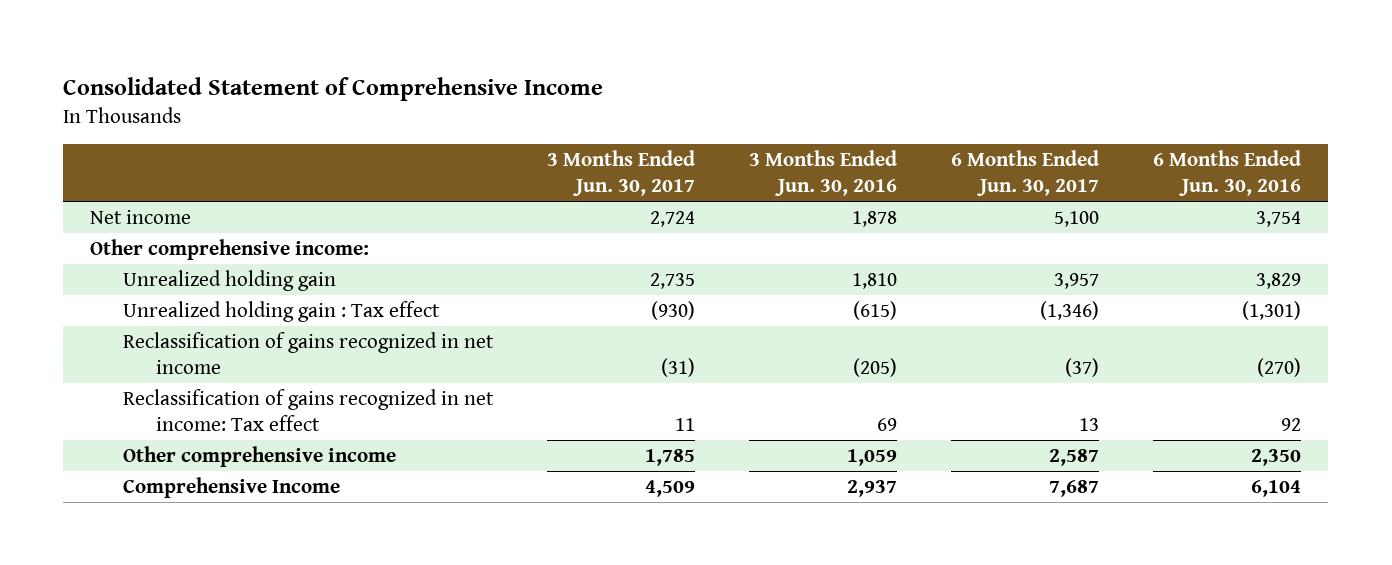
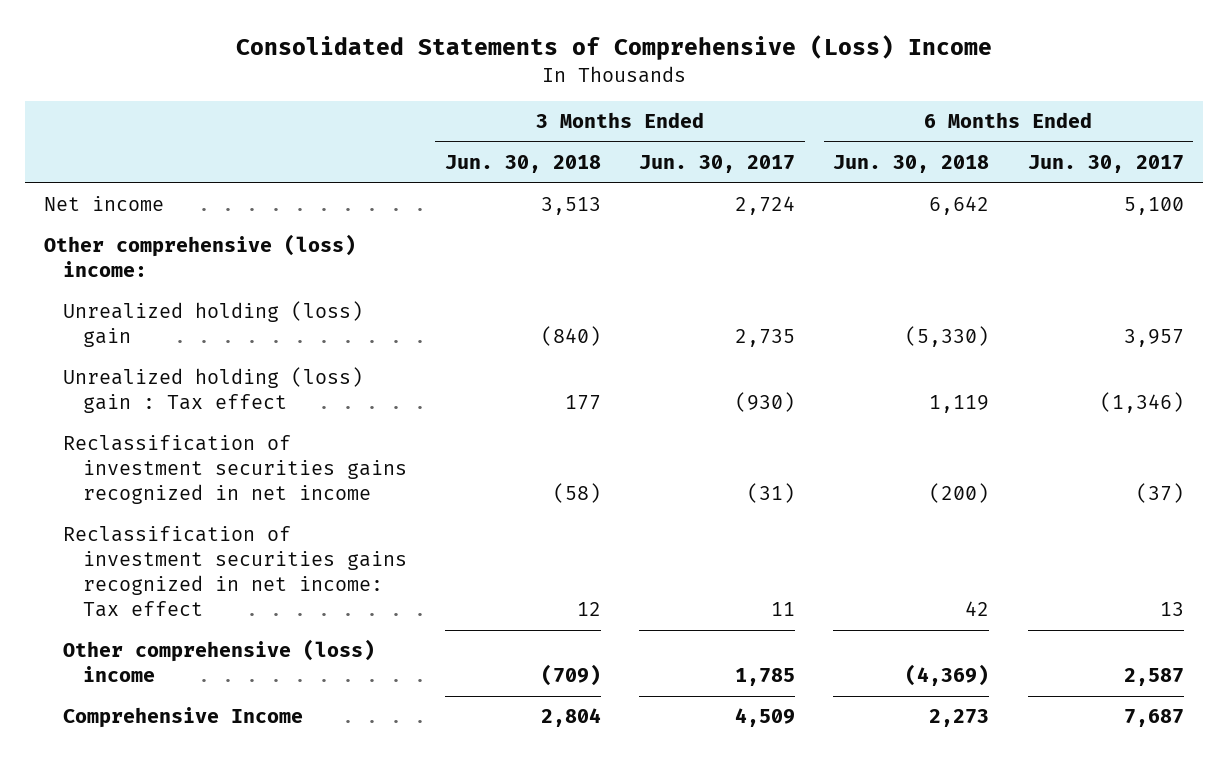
[63,77,604,102] Consolidated Statement of Comprehensive Income -> [235,35,992,61] Consolidated Statements of Comprehensive (Loss) Income
[749,149,898,196] 3 Months Ended Jun. 30, 2016 -> none
[1153,149,1302,196] 6 Months Ended Jun. 30, 2016 -> none
none -> [444,155,601,174] Jun. 30, 2018
none -> [833,155,990,174] Jun. 30, 2018
[90,239,370,261] Other comprehensive income: -> [44,234,357,278] Other comprehensive (loss) income:
[123,270,337,292] Unrealized holding gain -> [63,301,364,348] Unrealized holding (loss) gain
[123,301,441,323] Unrealized holding gain : Tax effect -> [63,367,364,414] Unrealized holding (loss) gain : Tax effect
[123,332,495,375] Reclassification of gains recognized in net income -> [63,435,407,505] Reclassification of investment securities gains recognized in net income
[123,389,495,432] Reclassification of gains recognized in net income: Tax effect -> [63,526,407,618] Reclassification of investment securities gains recognized in net income: Tax effect
[123,446,397,468] Other comprehensive income -> [63,639,376,683] Other comprehensive (loss) income

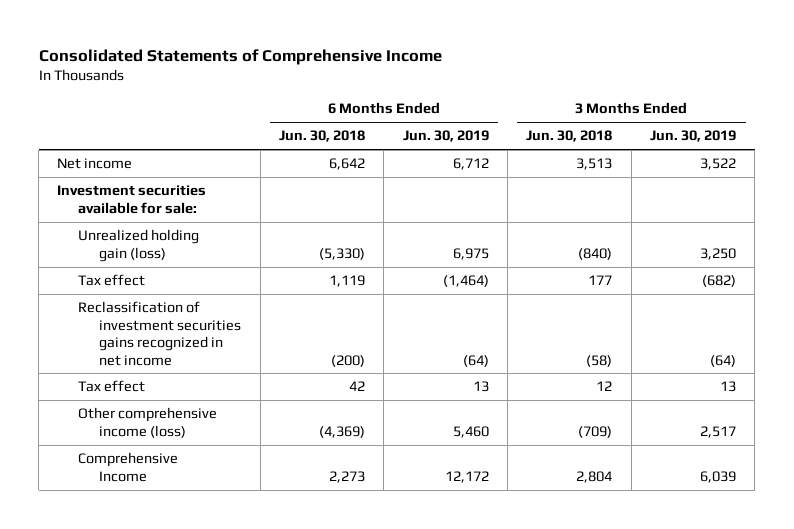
[235,35,992,61] Consolidated Statements of Comprehensive (Loss) Income -> [38,48,442,65] Consolidated Statements of Comprehensive Income
[639,155,796,174] Jun. 30, 2017 -> none
[1027,155,1184,174] Jun. 30, 2017 -> none
none -> [402,130,489,143] Jun. 30, 2019
none -> [650,130,737,143] Jun. 30, 2019
[44,234,357,278] Other comprehensive (loss) income: -> none
none -> [57,185,207,214] Investment securities available for sale:
[63,301,364,348] Unrealized holding (loss) gain -> [78,229,200,262] Unrealized holding gain (loss)
[63,367,364,414] Unrealized holding (loss) gain : Tax effect -> [78,274,146,287] Tax effect
[63,526,407,618] Reclassification of investment securities gains recognized in net income: Tax effect -> [78,380,146,393] Tax effect
[63,639,376,683] Other comprehensive (loss) income -> [78,407,218,438] Other comprehensive income (loss)

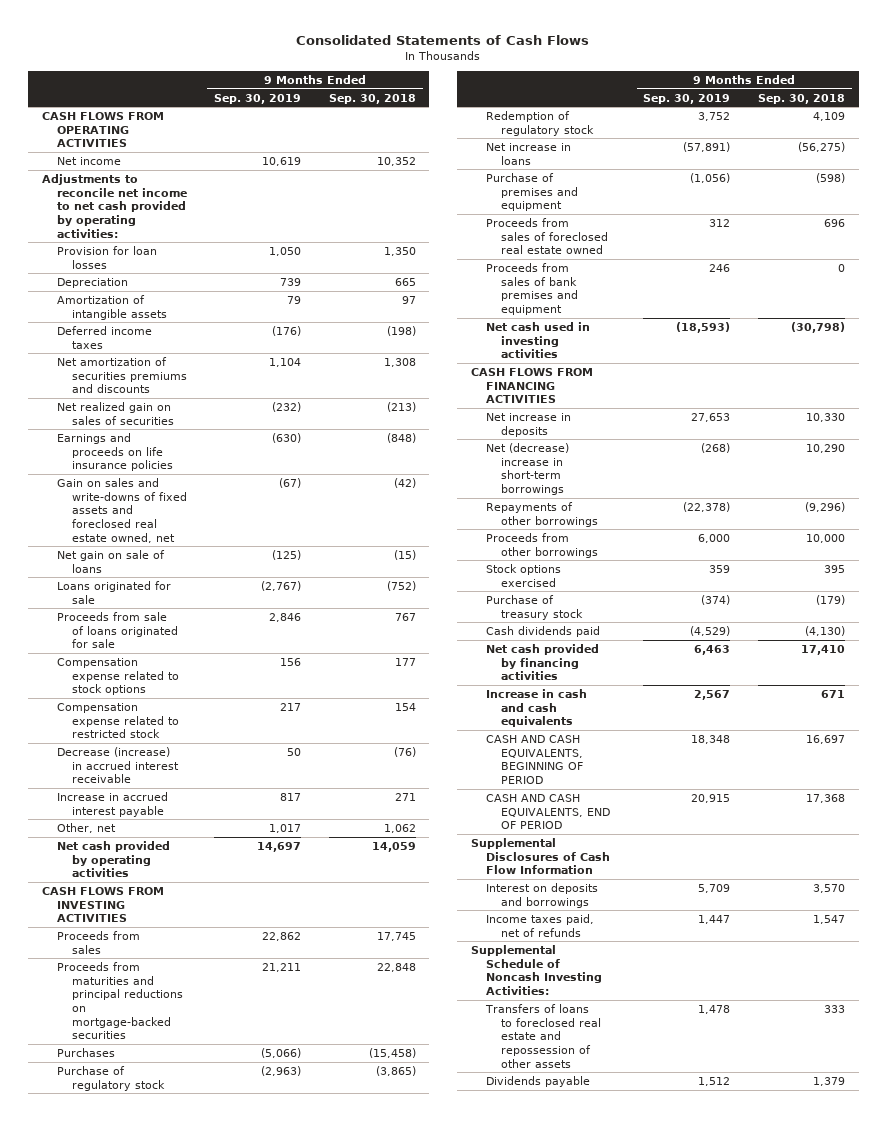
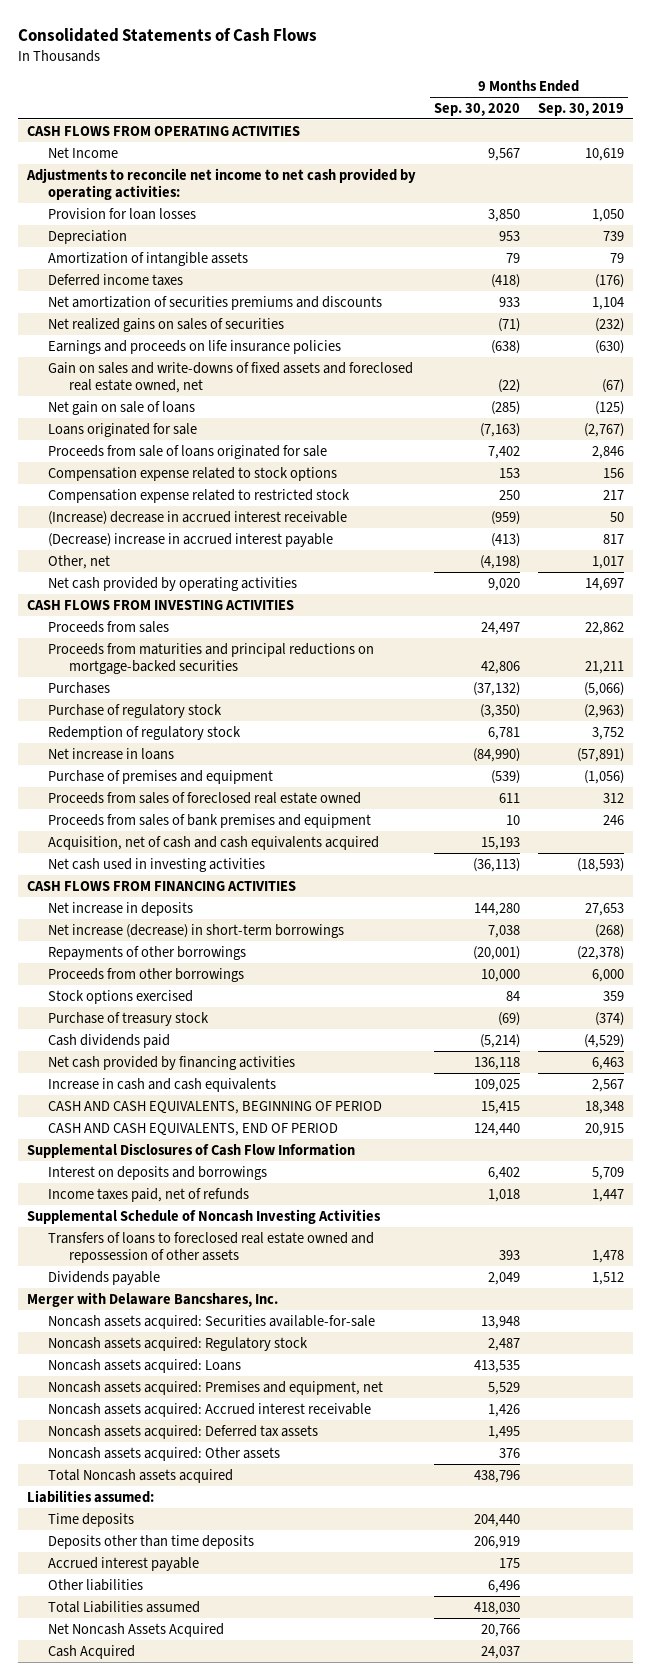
[328,93,416,104] Sep. 30, 2018 -> none
none -> [433,102,520,116] Sep. 30, 2020
[56,156,121,165] Net income -> [48,146,119,158] Net Income
[56,401,174,425] Net realized gain on sales of securities -> [48,317,285,332] Net realized gains on sales of securities
[56,746,179,784] Decrease (increase) in accrued interest receivable -> [48,510,348,525] (Increase) decrease in accrued interest receivable
[56,791,168,817] Increase in accrued interest payable -> [48,532,334,547] (Decrease) increase in accrued interest payable
none -> [48,835,380,850] Acquisition, net of cash and cash equivalents acquired
[485,442,569,495] Net (decrease) increase in short-term borrowings -> [48,923,345,938] Net increase (decrease) in short-term borrowings
[470,944,602,995] Supplemental Schedule of Noncash Investing Activities: -> [27,1208,382,1224] Supplemental Schedule of Noncash Investing Activities
[484,1003,601,1068] Transfers of loans to foreclosed real estate and repossession of other assets -> [48,1231,375,1264] Transfers of loans to foreclosed real estate owned and repossession of other assets
none -> [27,1291,279,1307] Merger with Delaware Bancshares, Inc.
none -> [48,1314,376,1329] Noncash assets acquired: Securities available-for-sale
none -> [48,1336,309,1351] Noncash assets acquired: Regulatory stock
none -> [48,1358,242,1373] Noncash assets acquired: Loans
none -> [48,1380,384,1395] Noncash assets acquired: Premises and equipment, net
none -> [48,1402,372,1417] Noncash assets acquired: Accrued interest receivable
none -> [48,1424,319,1439] Noncash assets acquired: Deferred tax assets
none -> [48,1446,281,1461] Noncash assets acquired: Other assets
none -> [48,1468,234,1483] Total Noncash assets acquired
none -> [27,1489,155,1503] Liabilities assumed:
none -> [48,1512,135,1527] Time deposits
none -> [48,1534,255,1549] Deposits other than time deposits
none -> [48,1556,200,1571] Accrued interest payable
none -> [48,1578,144,1591] Other liabilities
none -> [48,1600,201,1613] Total Liabilities assumed
none -> [48,1622,225,1637] Net Noncash Assets Acquired
none -> [48,1644,136,1659] Cash Acquired

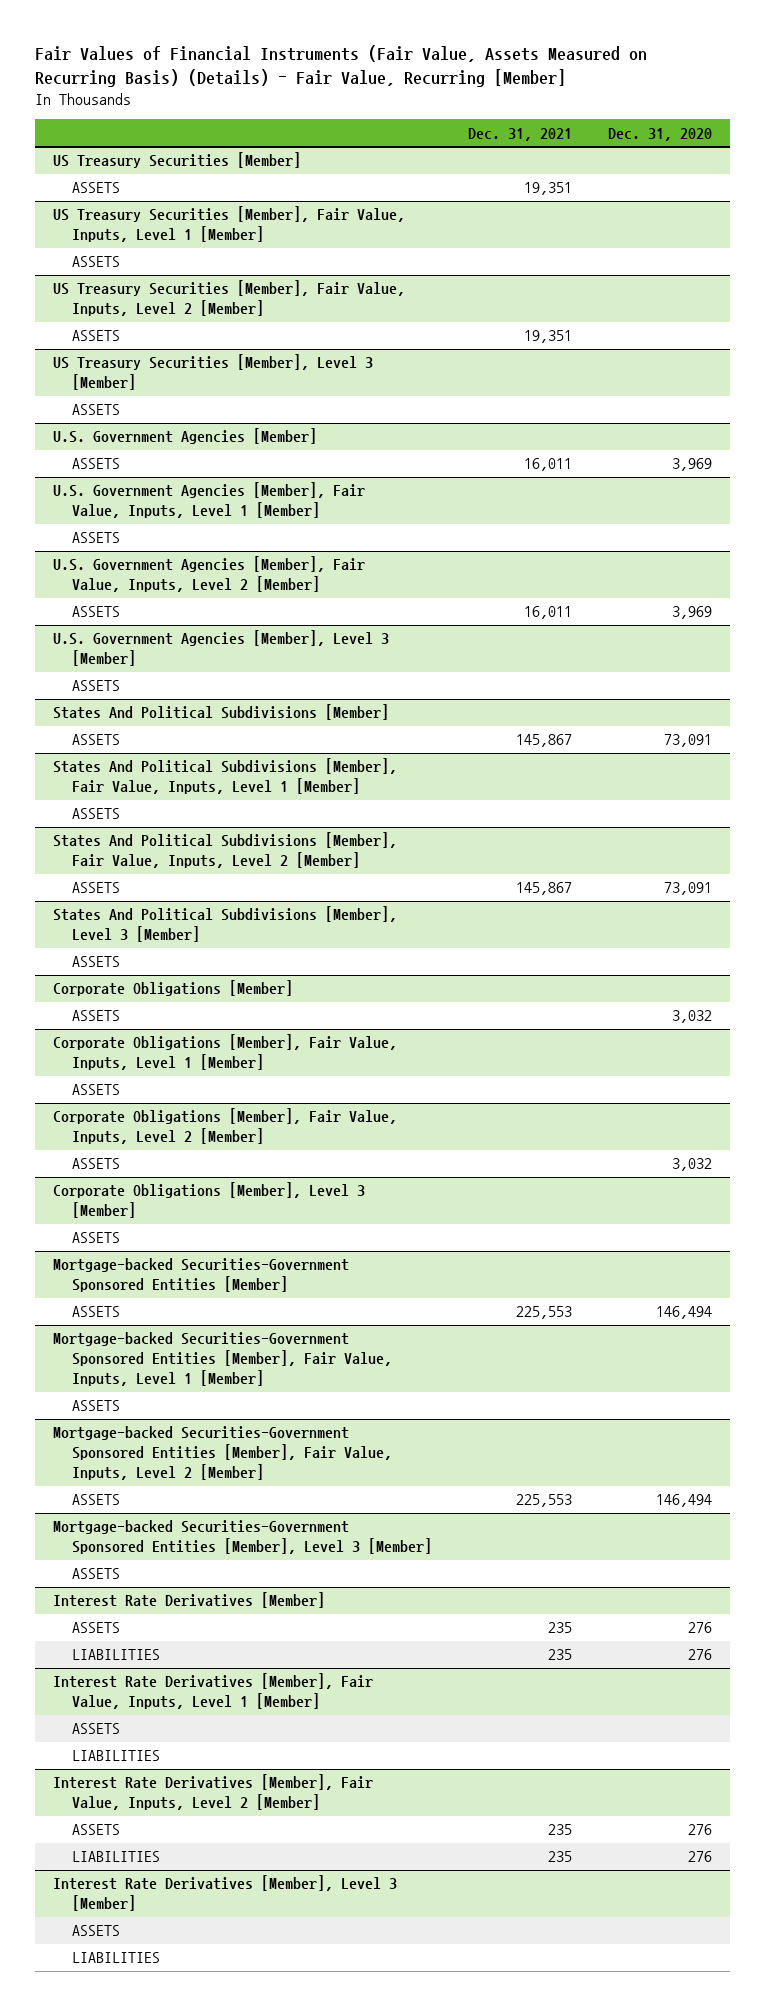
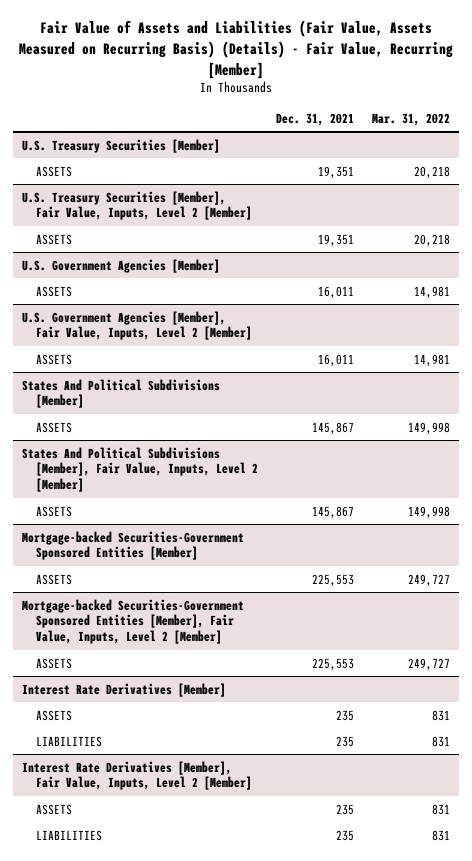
[35,45,648,88] Fair Values of Financial Instruments (Fair Value, Assets Measured on Recurring Basis) (Details) - Fair Value, Recurring [Member] -> [19,20,454,79] Fair Value of Assets and Liabilities (Fair Value, Assets Measured on Recurring Basis) (Details) - Fair Value, Recurring [Member]
[607,127,712,141] Dec. 31, 2020 -> none
none -> [372,113,451,127] Mar. 31, 2022
[53,152,302,169] US Treasury Securities [Member] -> [22,138,221,153] U.S. Treasury Securities [Member]
[53,206,406,243] US Treasury Securities [Member], Fair Value, Inputs, Level 1 [Member] -> none
[72,256,121,268] ASSETS -> none
[53,280,406,317] US Treasury Securities [Member], Fair Value, Inputs, Level 2 [Member] -> [22,190,252,221] U.S. Treasury Securities [Member], Fair Value, Inputs, Level 2 [Member]
[53,354,374,391] US Treasury Securities [Member], Level 3 [Member] -> none
[72,404,121,416] ASSETS -> none
[53,482,366,519] U.S. Government Agencies [Member], Fair Value, Inputs, Level 1 [Member] -> none
[72,532,121,544] ASSETS -> none
[53,630,390,667] U.S. Government Agencies [Member], Level 3 [Member] -> none
[72,680,121,692] ASSETS -> none
[53,758,398,795] States And Political Subdivisions [Member], Fair Value, Inputs, Level 1 [Member] -> none
[72,808,121,820] ASSETS -> none
[53,906,398,943] States And Political Subdivisions [Member], Level 3 [Member] -> none
[72,956,121,968] ASSETS -> none
[53,980,294,997] Corporate Obligations [Member] -> none
[72,1010,121,1022] ASSETS -> none
[53,1034,398,1071] Corporate Obligations [Member], Fair Value, Inputs, Level 1 [Member] -> none
[72,1084,121,1096] ASSETS -> none
[53,1108,398,1145] Corporate Obligations [Member], Fair Value, Inputs, Level 2 [Member] -> none
[72,1158,121,1170] ASSETS -> none
[53,1182,366,1219] Corporate Obligations [Member], Level 3 [Member] -> none
[72,1232,121,1244] ASSETS -> none
[53,1332,393,1387] Mortgage-backed Securities-Government Sponsored Entities [Member], Fair Value, Inputs, Level 1 [Member] -> none
[72,1400,121,1412] ASSETS -> none
[53,1520,433,1555] Mortgage-backed Securities-Government Sponsored Entities [Member], Level 3 [Member] -> none
[72,1568,121,1580] ASSETS -> none
[53,1673,374,1710] Interest Rate Derivatives [Member], Fair Value, Inputs, Level 1 [Member] -> none
[72,1723,121,1735] ASSETS -> none
[72,1750,161,1762] LIABILITIES -> none
[53,1875,398,1912] Interest Rate Derivatives [Member], Level 3 [Member] -> none
[72,1925,121,1937] ASSETS -> none
[72,1952,161,1964] LIABILITIES -> none

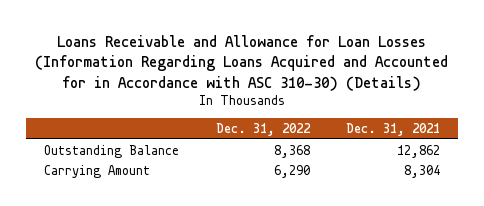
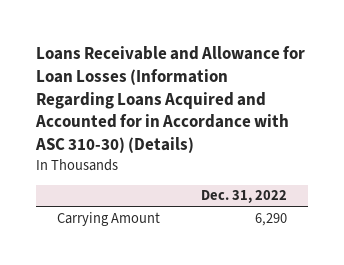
[345,123,440,137] Dec. 31, 2021 -> none
[44,144,180,158] Outstanding Balance -> none

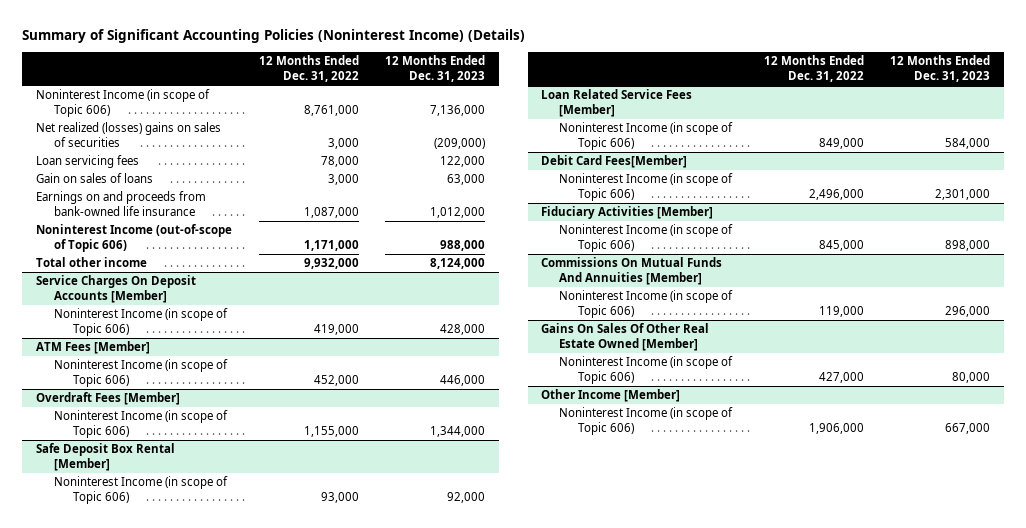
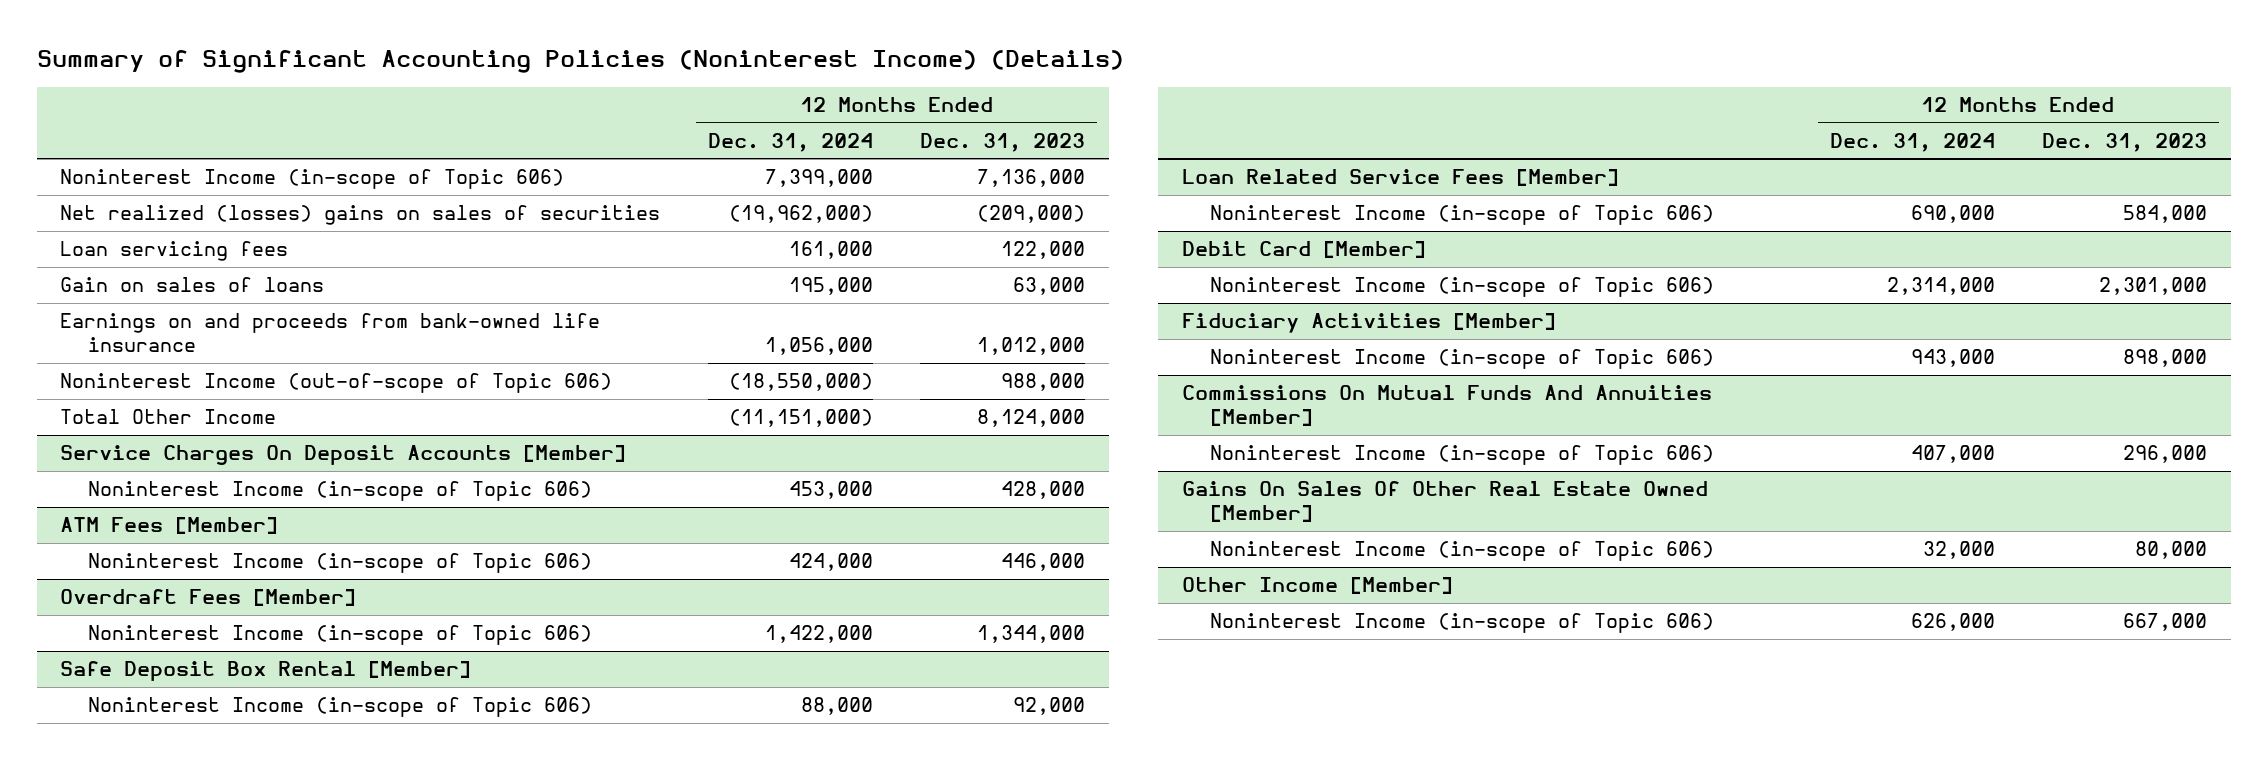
[258,55,359,82] 12 Months Ended Dec. 31, 2022 -> none
none -> [707,132,873,152] Dec. 31, 2024
[35,89,210,118] Noninterest Income (in scope of Topic 606) -> [60,169,565,190] Noninterest Income (in-scope of Topic 606)
[35,257,147,268] Total other income -> [60,409,277,425] Total Other Income
[54,308,229,337] Noninterest Income (in scope of Topic 606) -> [88,481,593,502] Noninterest Income (in-scope of Topic 606)
[54,359,229,388] Noninterest Income (in scope of Topic 606) -> [88,553,593,574] Noninterest Income (in-scope of Topic 606)
[54,410,229,439] Noninterest Income (in scope of Topic 606) -> [88,625,593,646] Noninterest Income (in-scope of Topic 606)
[54,476,229,505] Noninterest Income (in scope of Topic 606) -> [88,697,593,718] Noninterest Income (in-scope of Topic 606)
[559,122,734,151] Noninterest Income (in scope of Topic 606) -> [1209,205,1714,226] Noninterest Income (in-scope of Topic 606)
[540,155,687,169] Debit Card Fees[Member] -> [1182,241,1427,259] Debit Card [Member]
[559,173,734,202] Noninterest Income (in scope of Topic 606) -> [1209,277,1714,298] Noninterest Income (in-scope of Topic 606)
[559,224,734,253] Noninterest Income (in scope of Topic 606) -> [1209,349,1714,370] Noninterest Income (in-scope of Topic 606)
[559,290,734,319] Noninterest Income (in scope of Topic 606) -> [1209,445,1714,466] Noninterest Income (in-scope of Topic 606)
[559,356,734,385] Noninterest Income (in scope of Topic 606) -> [1209,541,1714,562] Noninterest Income (in-scope of Topic 606)
[559,407,734,436] Noninterest Income (in scope of Topic 606) -> [1209,613,1714,634] Noninterest Income (in-scope of Topic 606)

